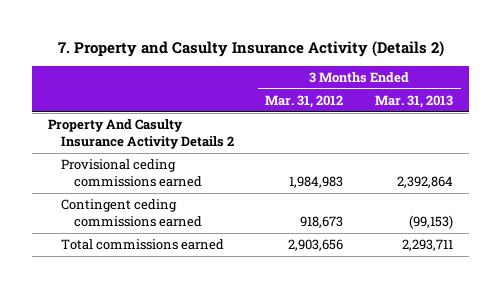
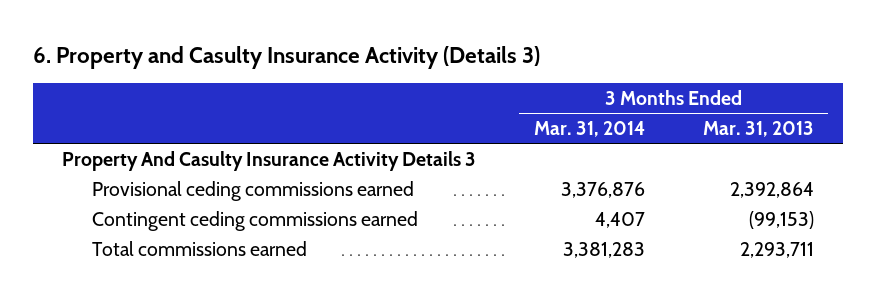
[57,40,444,57] 7. Property and Casulty Insurance Activity (Details 2) -> [32,46,540,70] 6. Property and Casulty Insurance Activity (Details 3)
[265,95,344,109] Mar. 31, 2012 -> none
none -> [533,120,645,137] Mar. 31, 2014
[48,119,234,150] Property And Casulty Insurance Activity Details 2 -> [61,150,476,171] Property And Casulty Insurance Activity Details 3

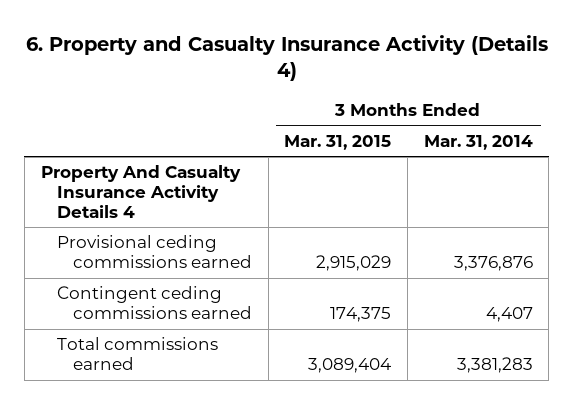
[32,46,540,70] 6. Property and Casulty Insurance Activity (Details 3) -> [25,34,548,82] 6. Property and Casualty Insurance Activity (Details 4)
[702,120,814,137] Mar. 31, 2013 -> none
none -> [284,134,392,150] Mar. 31, 2015
[61,150,476,171] Property And Casulty Insurance Activity Details 3 -> [40,165,241,218] Property And Casualty Insurance Activity Details 4

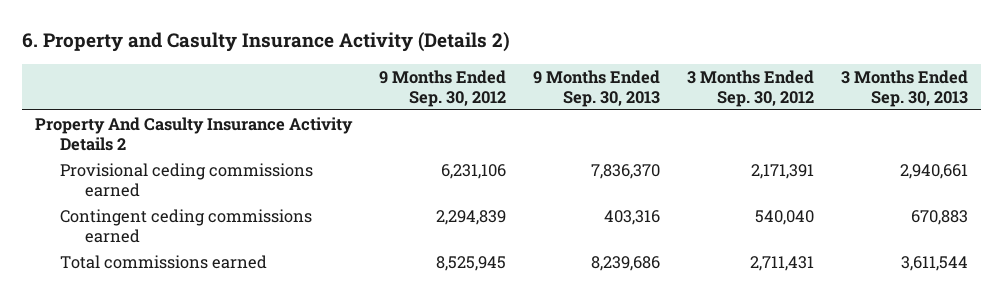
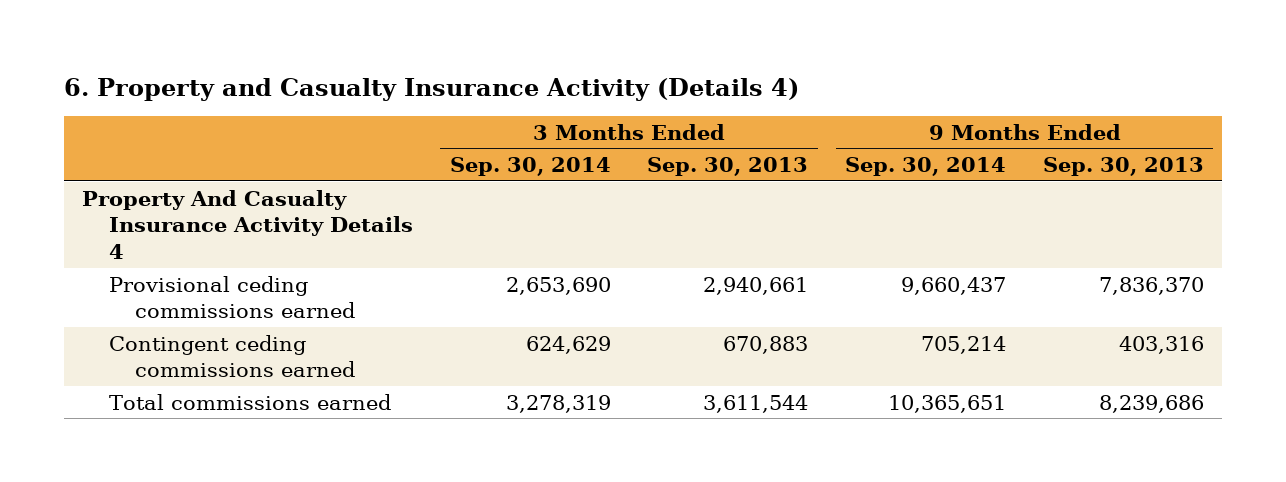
[21,32,510,53] 6. Property and Casulty Insurance Activity (Details 2) -> [63,77,799,101] 6. Property and Casualty Insurance Activity (Details 4)
[379,69,507,107] 9 Months Ended Sep. 30, 2012 -> none
[687,69,815,107] 3 Months Ended Sep. 30, 2012 -> none
none -> [449,157,611,177] Sep. 30, 2014
none -> [845,157,1007,177] Sep. 30, 2014
[35,116,354,151] Property And Casulty Insurance Activity Details 2 -> [82,189,413,259] Property And Casualty Insurance Activity Details 4

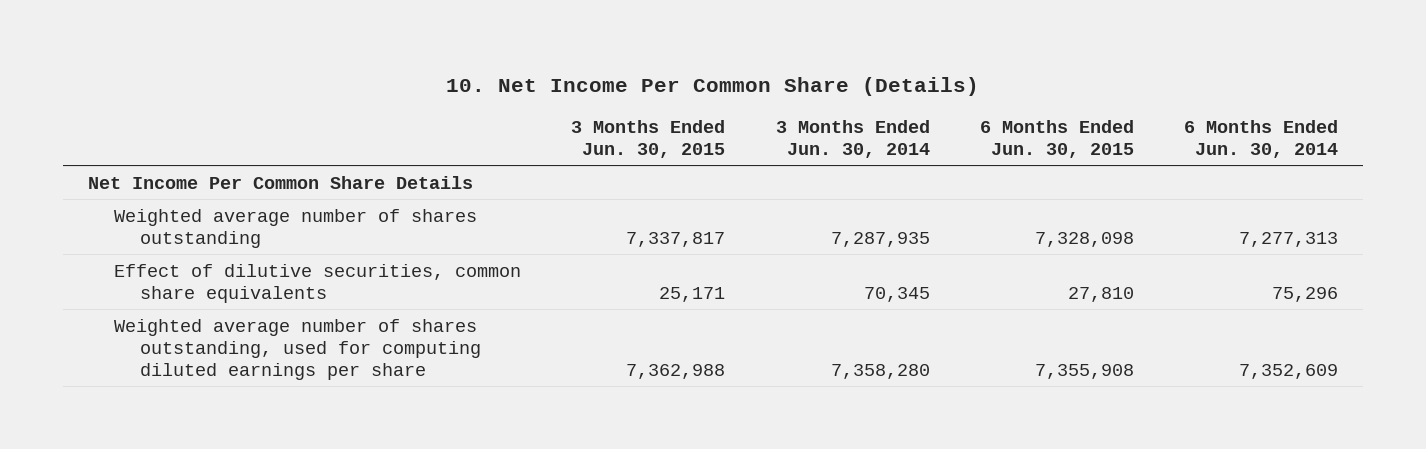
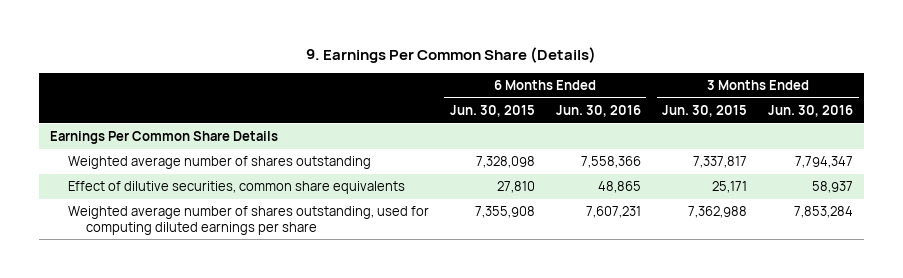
[446,76,980,96] 10. Net Income Per Common Share (Details) -> [306,46,597,63] 9. Earnings Per Common Share (Details)
[775,119,930,158] 3 Months Ended Jun. 30, 2014 -> none
[1184,119,1339,158] 6 Months Ended Jun. 30, 2014 -> none
none -> [555,105,641,118] Jun. 30, 2016
none -> [768,105,854,118] Jun. 30, 2016
[88,175,474,189] Net Income Per Common Share Details -> [49,131,278,145] Earnings Per Common Share Details

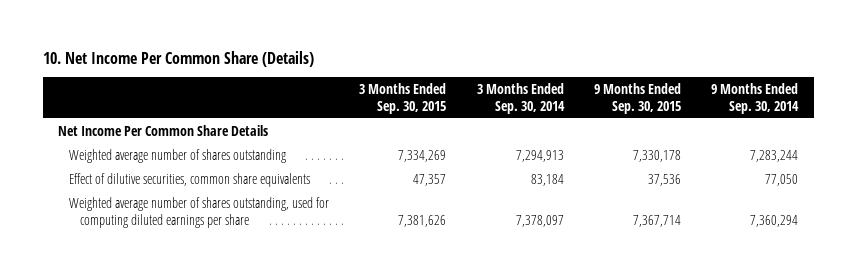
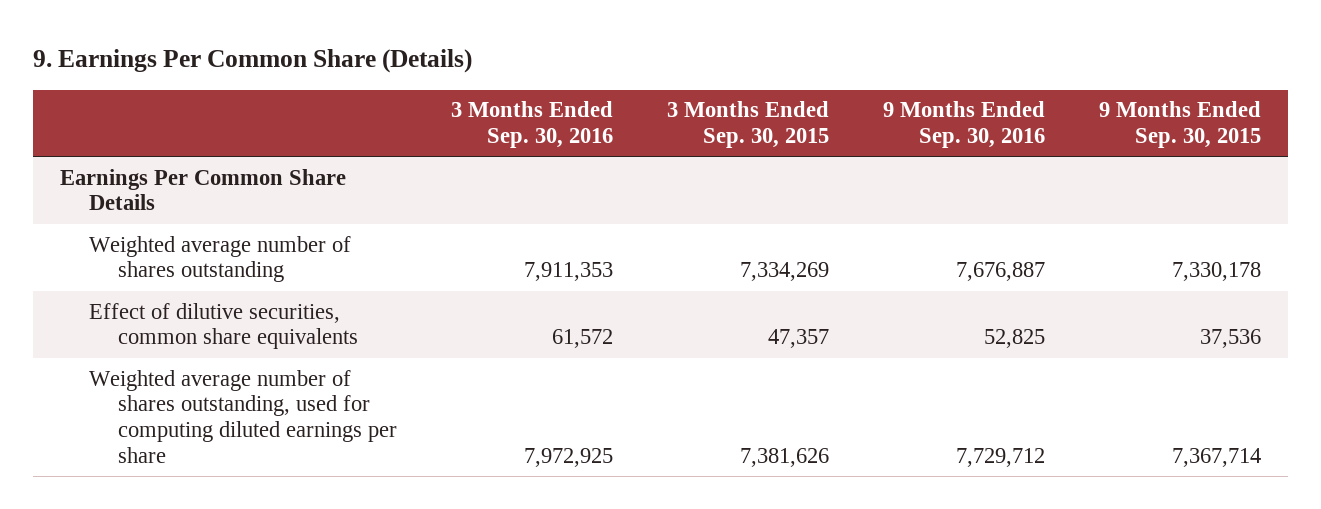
[42,50,314,67] 10. Net Income Per Common Share (Details) -> [32,49,472,74] 9. Earnings Per Common Share (Details)
[476,83,565,114] 3 Months Ended Sep. 30, 2014 -> none
[711,83,800,114] 9 Months Ended Sep. 30, 2014 -> none
none -> [451,101,614,148] 3 Months Ended Sep. 30, 2016
none -> [883,101,1046,148] 9 Months Ended Sep. 30, 2016
[57,124,268,136] Net Income Per Common Share Details -> [59,168,346,211] Earnings Per Common Share Details

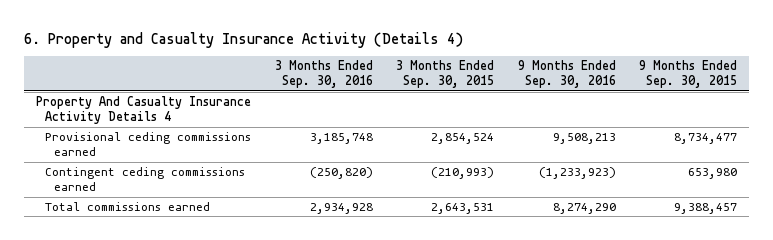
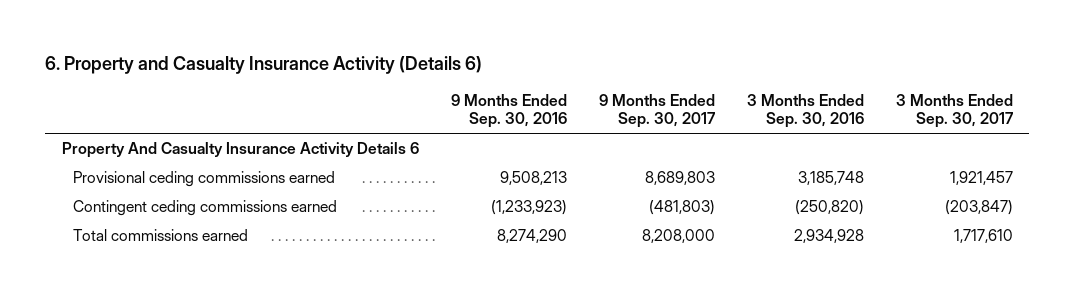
[24,31,464,48] 6. Property and Casualty Insurance Activity (Details 4) -> [45,55,483,74] 6. Property and Casualty Insurance Activity (Details 6)
[396,59,495,89] 3 Months Ended Sep. 30, 2015 -> none
[639,59,738,89] 9 Months Ended Sep. 30, 2015 -> none
none -> [598,93,715,129] 9 Months Ended Sep. 30, 2017
none -> [895,93,1013,129] 3 Months Ended Sep. 30, 2017
[36,95,252,125] Property And Casualty Insurance Activity Details 4 -> [61,142,419,159] Property And Casualty Insurance Activity Details 6

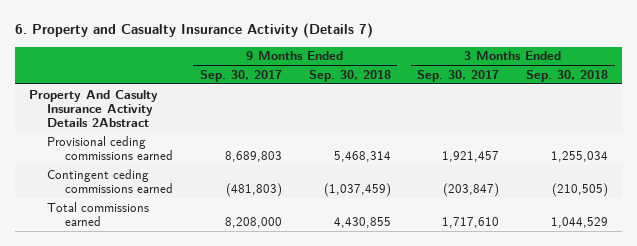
[45,55,483,74] 6. Property and Casualty Insurance Activity (Details 6) -> [15,23,374,39] 6. Property and Casualty Insurance Activity (Details 7)
[450,93,567,129] 9 Months Ended Sep. 30, 2016 -> none
[746,93,864,129] 3 Months Ended Sep. 30, 2016 -> none
none -> [308,69,391,82] Sep. 30, 2018
none -> [526,69,609,82] Sep. 30, 2018
[61,142,419,159] Property And Casualty Insurance Activity Details 6 -> [28,89,158,128] Property And Casulty Insurance Activity Details 2Abstract

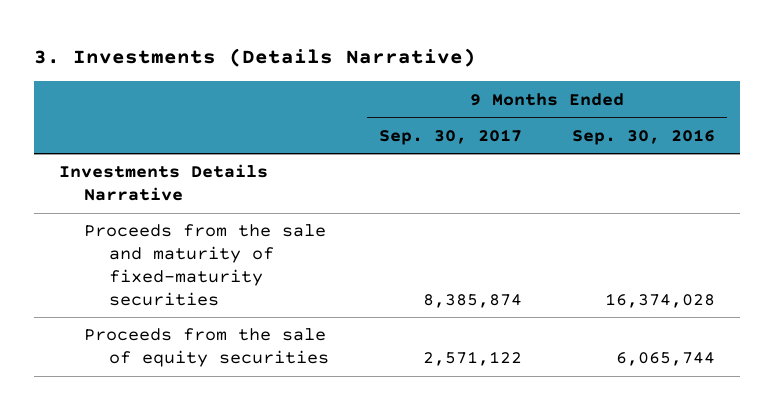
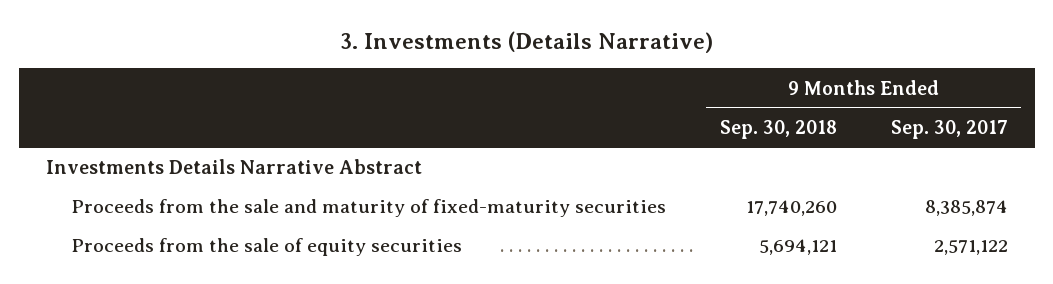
[571,128,715,145] Sep. 30, 2016 -> none
none -> [719,120,837,140] Sep. 30, 2018
[59,164,269,202] Investments Details Narrative -> [45,159,422,175] Investments Details Narrative Abstract

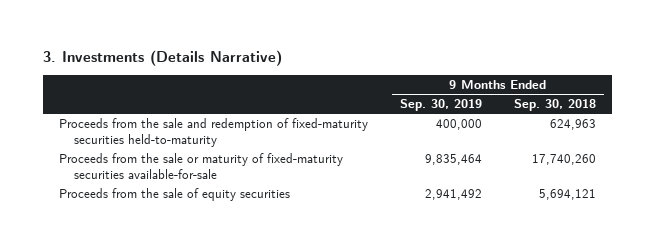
[890,120,1008,140] Sep. 30, 2017 -> none
none -> [399,99,482,112] Sep. 30, 2019
[45,159,422,175] Investments Details Narrative Abstract -> none
none -> [58,118,368,147] Proceeds from the sale and redemption of fixed-maturity securities held-to-maturity
[70,199,666,218] Proceeds from the sale and maturity of fixed-maturity securities -> [58,153,343,179] Proceeds from the sale or maturity of fixed-maturity securities available-for-sale

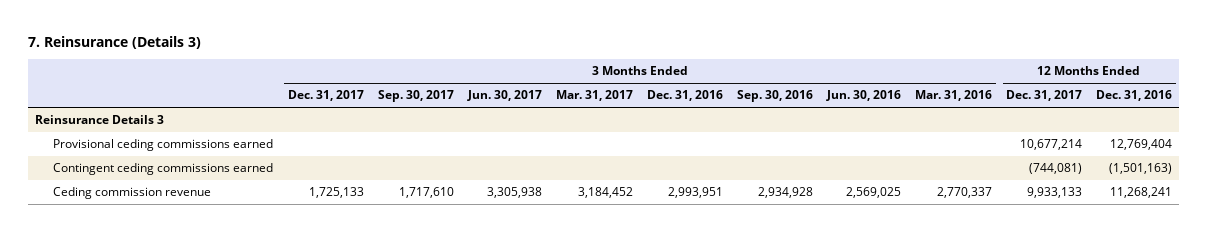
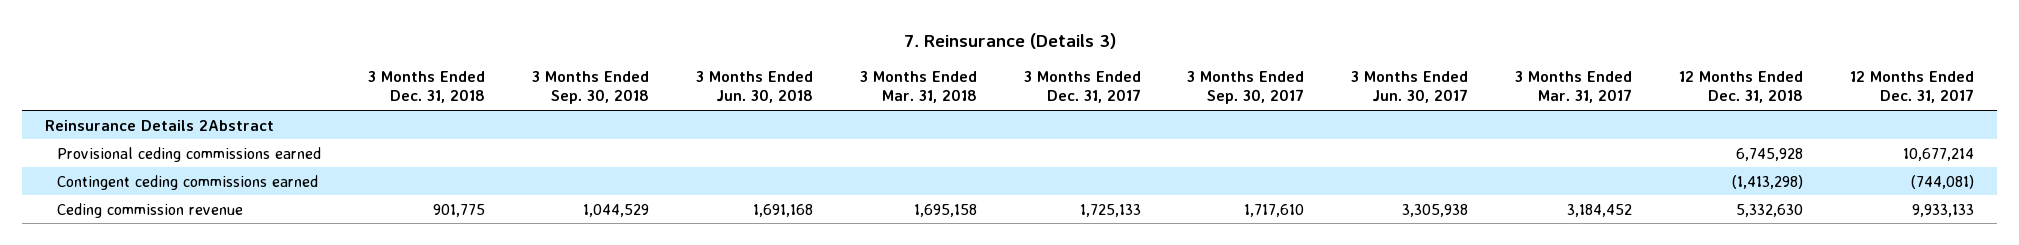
[646,90,723,102] Dec. 31, 2016 -> none
[736,90,813,103] Sep. 30, 2016 -> none
[826,90,902,102] Jun. 30, 2016 -> none
[915,90,993,102] Mar. 31, 2016 -> none
[1096,90,1173,102] Dec. 31, 2016 -> none
none -> [368,71,486,104] 3 Months Ended Dec. 31, 2018
none -> [531,71,649,105] 3 Months Ended Sep. 30, 2018
none -> [695,71,813,104] 3 Months Ended Jun. 30, 2018
none -> [859,71,977,104] 3 Months Ended Mar. 31, 2018
none -> [1679,71,1804,104] 12 Months Ended Dec. 31, 2018
[35,115,165,125] Reinsurance Details 3 -> [45,119,275,131] Reinsurance Details 2Abstract

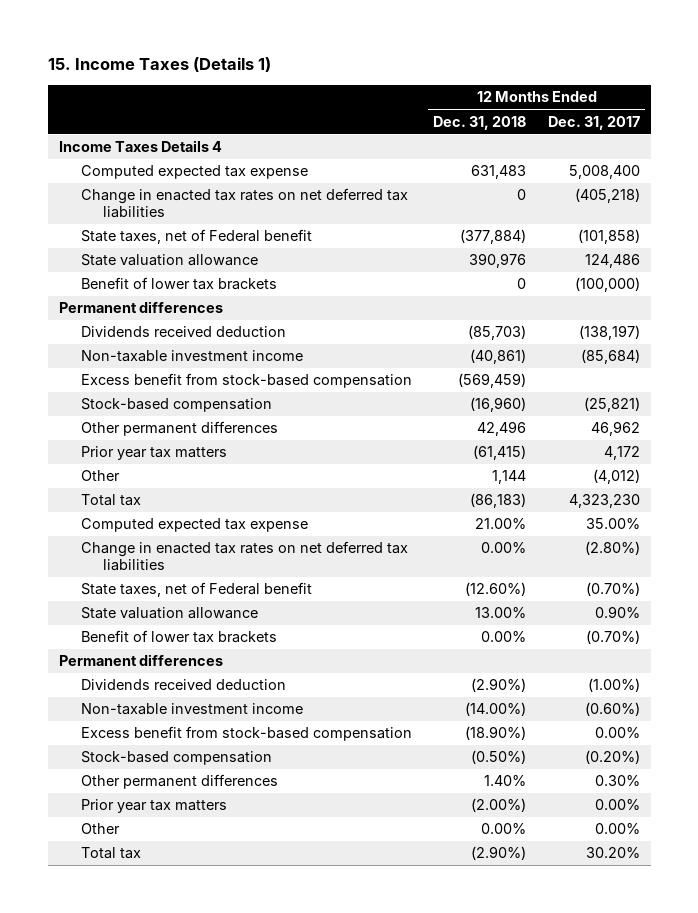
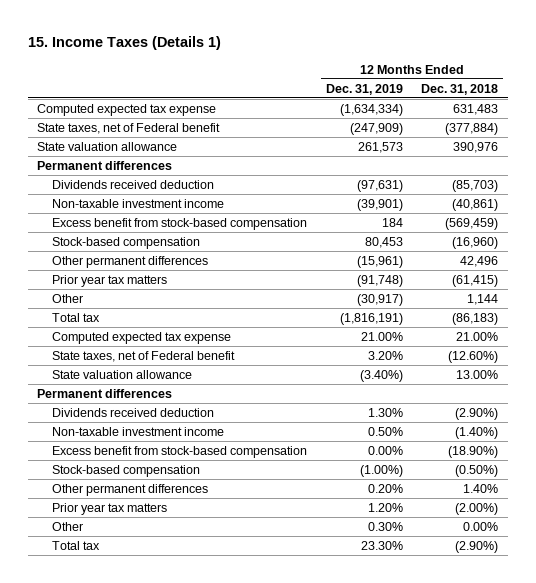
[547,115,640,130] Dec. 31, 2017 -> none
none -> [325,83,403,95] Dec. 31, 2019
[58,140,222,153] Income Taxes Details 4 -> none
[80,188,408,219] Change in enacted tax rates on net deferred tax liabilities -> none
[80,277,277,291] Benefit of lower tax brackets -> none
[80,541,408,572] Change in enacted tax rates on net deferred tax liabilities -> none
[80,630,277,644] Benefit of lower tax brackets -> none
[465,702,527,717] (14.00%) -> [455,426,499,439] (1.40%)

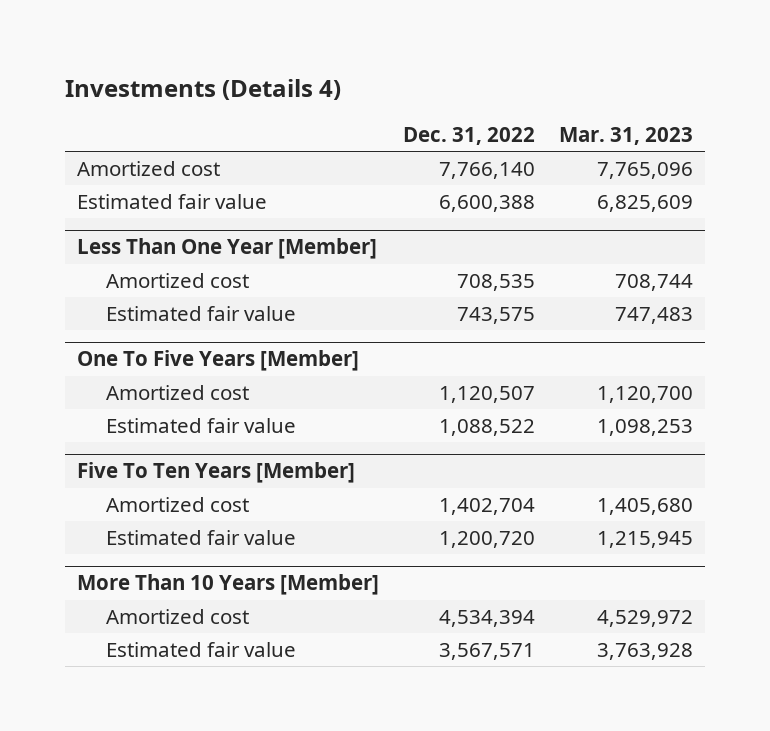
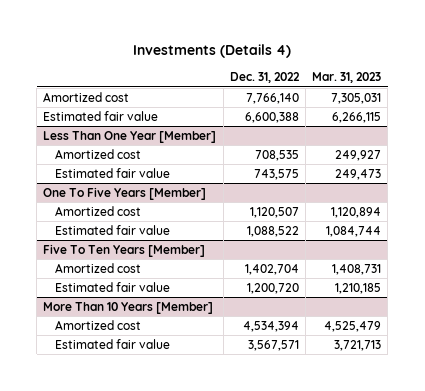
[597,162,694,180] 7,765,096 -> [331,93,382,105] 7,305,031
[597,195,694,213] 6,825,609 -> [332,112,382,124] 6,266,115
[615,274,694,292] 708,744 -> [335,150,382,162] 249,927
[615,307,694,325] 747,483 -> [335,169,382,181] 249,473
[597,386,694,404] 1,120,700 -> [331,207,382,219] 1,120,894
[597,419,694,437] 1,098,253 -> [326,226,382,238] 1,084,744
[597,498,694,516] 1,405,680 -> [332,264,382,276] 1,408,731
[597,531,694,549] 1,215,945 -> [335,283,382,295] 1,210,185
[597,610,694,628] 4,529,972 -> [324,321,382,333] 4,525,479
[597,643,694,661] 3,763,928 -> [334,340,382,352] 3,721,713

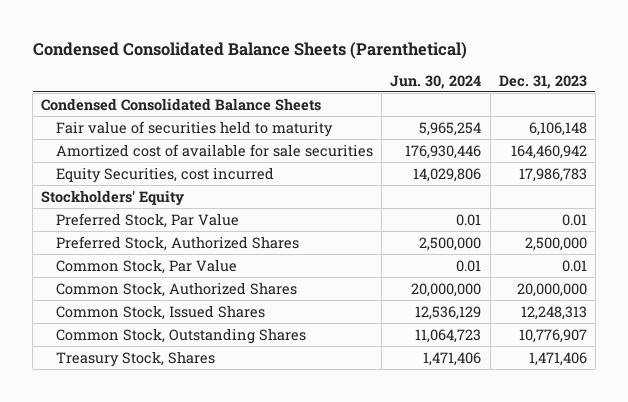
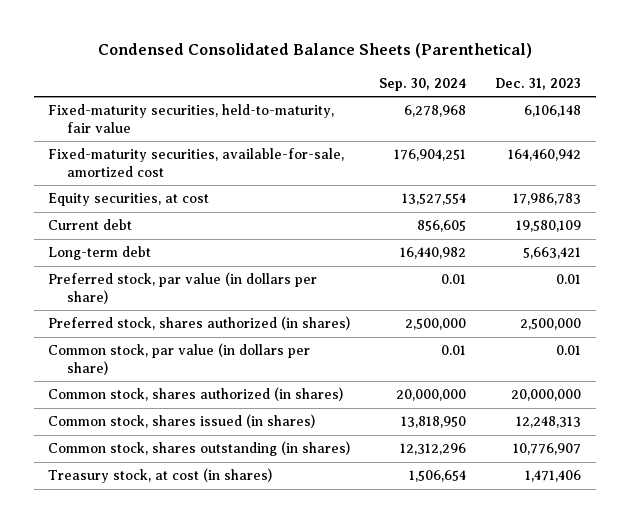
[390,74,482,89] Jun. 30, 2024 -> none
none -> [379,77,467,91] Sep. 30, 2024
[41,97,322,111] Condensed Consolidated Balance Sheets -> none
[41,189,185,206] Stockholders' Equity -> none
[56,120,334,137] Fair value of securities held to maturity -> [48,104,335,133] Fixed-maturity securities, held-to-maturity, fair value
[56,143,374,157] Amortized cost of available for sale securities -> [48,148,345,177] Fixed-maturity securities, available-for-sale, amortized cost
[56,166,275,183] Equity Securities, cost incurred -> [48,193,210,207] Equity securities, at cost
none -> [48,219,133,231] Current debt
none -> [48,246,152,261] Long-term debt
[56,212,240,228] Preferred Stock, Par Value -> [48,272,318,304] Preferred stock, par value (in dollars per share)
[56,235,300,251] Preferred Stock, Authorized Shares -> [48,316,351,331] Preferred stock, shares authorized (in shares)
[56,258,238,274] Common Stock, Par Value -> [48,343,311,375] Common stock, par value (in dollars per share)
[56,281,298,297] Common Stock, Authorized Shares -> [48,387,344,402] Common stock, shares authorized (in shares)
[56,304,266,320] Common Stock, Issued Shares -> [48,414,316,429] Common stock, shares issued (in shares)
[56,327,307,344] Common Stock, Outstanding Shares -> [48,441,351,457] Common stock, shares outstanding (in shares)
[56,350,216,367] Treasury Stock, Shares -> [48,468,273,484] Treasury stock, at cost (in shares)

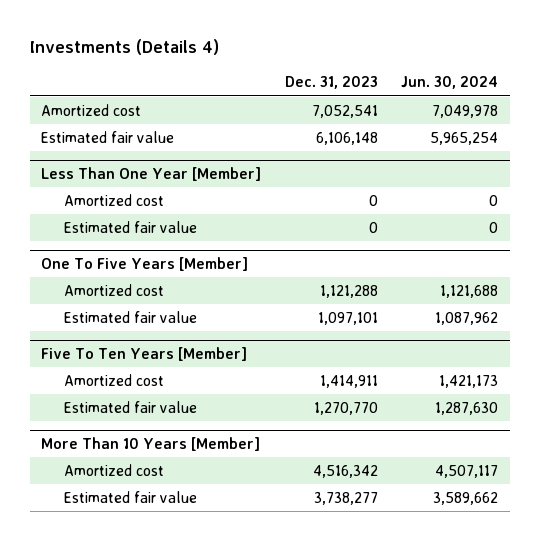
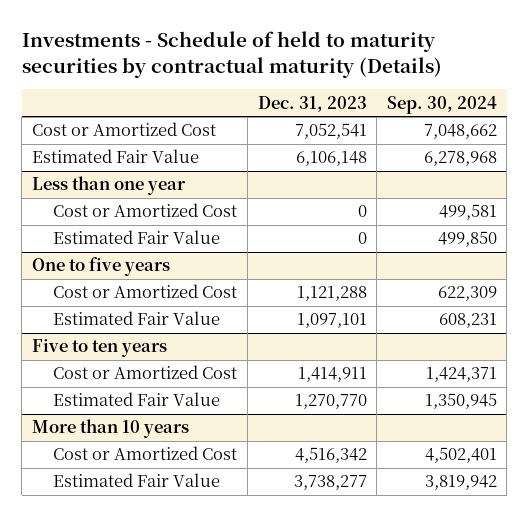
[29,39,219,56] Investments (Details 4) -> [21,31,442,78] Investments - Schedule of held to maturity securities by contractual maturity (Details)
[401,76,499,90] Jun. 30, 2024 -> none
none -> [386,95,497,114] Sep. 30, 2024
[41,103,142,116] Amortized cost -> [31,122,216,137] Cost or Amortized Cost
[41,130,175,143] Estimated fair value -> [31,149,199,164] Estimated Fair Value
[41,166,262,181] Less Than One Year [Member] -> [31,176,186,196] Less than one year
[64,193,165,206] Amortized cost -> [53,203,238,218] Cost or Amortized Cost
[64,220,198,233] Estimated fair value -> [53,230,221,245] Estimated Fair Value
[41,256,249,271] One To Five Years [Member] -> [31,257,170,277] One to five years
[64,283,165,296] Amortized cost -> [53,284,238,299] Cost or Amortized Cost
[64,310,198,323] Estimated fair value -> [53,311,221,326] Estimated Fair Value
[41,346,248,361] Five To Ten Years [Member] -> [31,339,167,358] Five to ten years
[64,373,165,386] Amortized cost -> [53,365,238,380] Cost or Amortized Cost
[64,400,198,413] Estimated fair value -> [53,392,221,407] Estimated Fair Value
[41,436,261,451] More Than 10 Years [Member] -> [31,419,189,439] More than 10 years
[64,463,165,476] Amortized cost -> [53,446,238,461] Cost or Amortized Cost
[64,490,198,503] Estimated fair value -> [53,473,221,488] Estimated Fair Value

